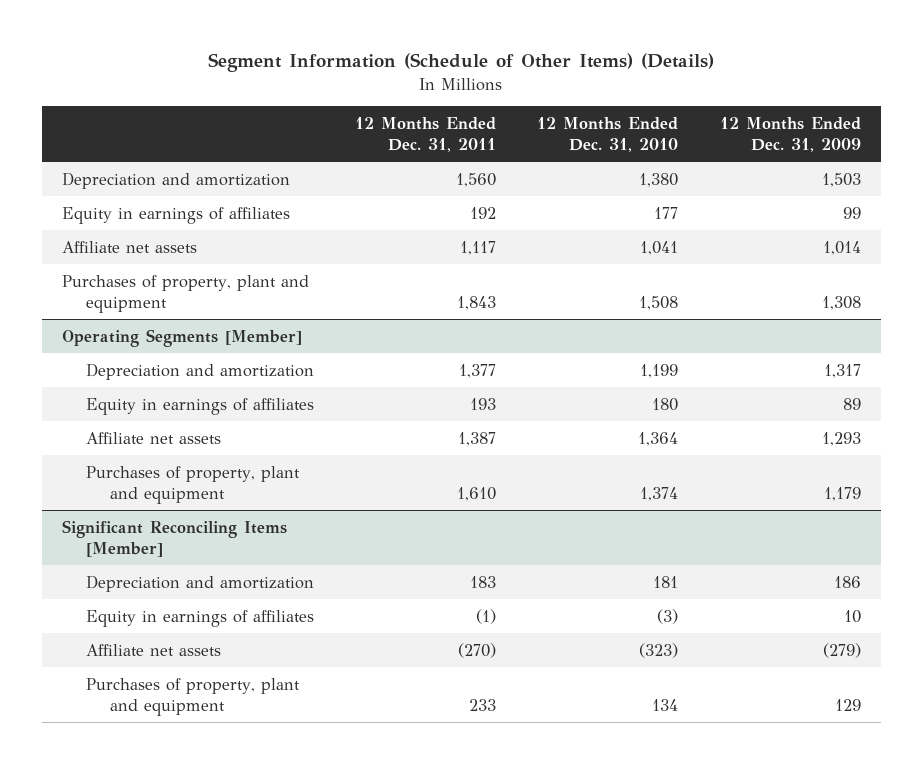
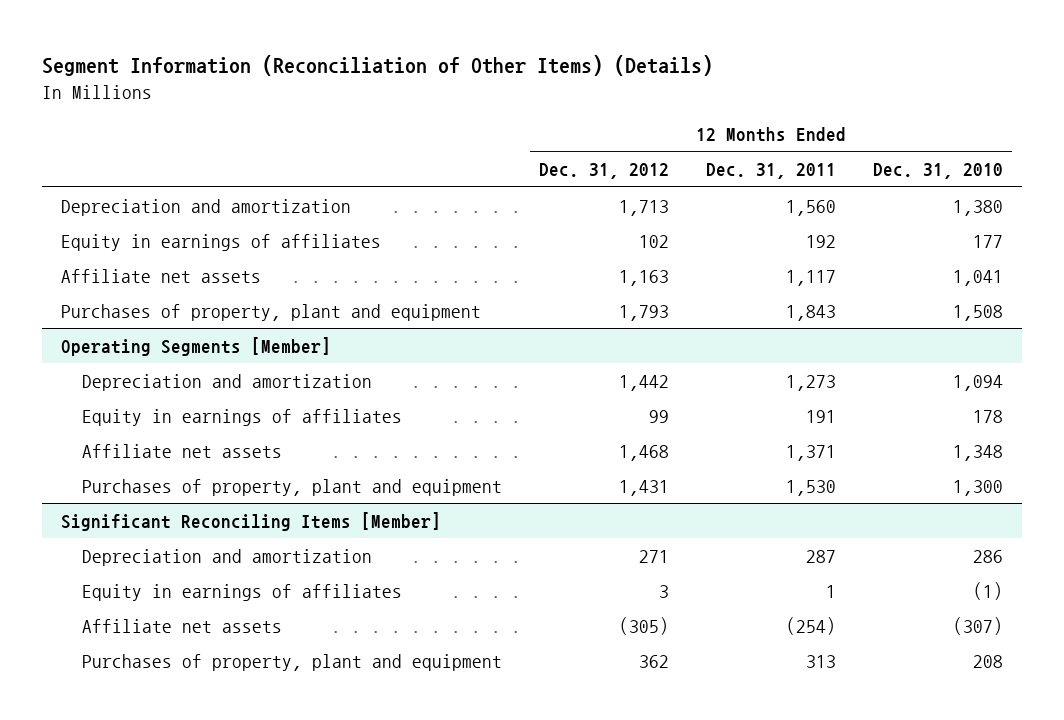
[208,53,715,73] Segment Information (Schedule of Other Items) (Details) -> [42,55,714,77] Segment Information (Reconciliation of Other Items) (Details)
[719,117,861,153] 12 Months Ended Dec. 31, 2009 -> none
none -> [539,163,670,180] Dec. 31, 2012
[459,363,497,378] 1,377 -> [786,374,837,391] 1,273
[640,363,679,378] 1,199 -> [953,374,1004,391] 1,094
[470,397,497,410] 193 -> [806,409,837,423] 191
[652,397,679,411] 180 -> [973,409,1004,423] 178
[458,431,497,446] 1,387 -> [786,444,837,461] 1,371
[638,431,679,446] 1,364 -> [953,444,1004,461] 1,348
[457,486,497,501] 1,610 -> [786,479,837,496] 1,530
[640,486,679,501] 1,374 -> [953,479,1004,496] 1,300
[470,575,497,588] 183 -> [806,549,837,563] 287
[653,575,679,588] 181 -> [973,549,1004,563] 286
[476,608,497,624] (1) -> [826,584,837,598] 1
[657,608,679,624] (3) -> [973,581,1004,600] (1)
[458,642,497,658] (270) -> [786,616,837,635] (254)
[639,642,679,658] (323) -> [953,616,1004,635] (307)
[469,698,497,711] 233 -> [806,654,837,668] 313
[652,698,679,711] 134 -> [973,654,1004,668] 208

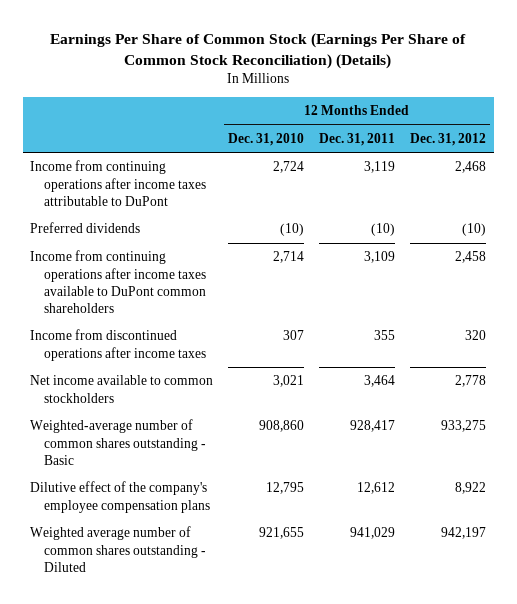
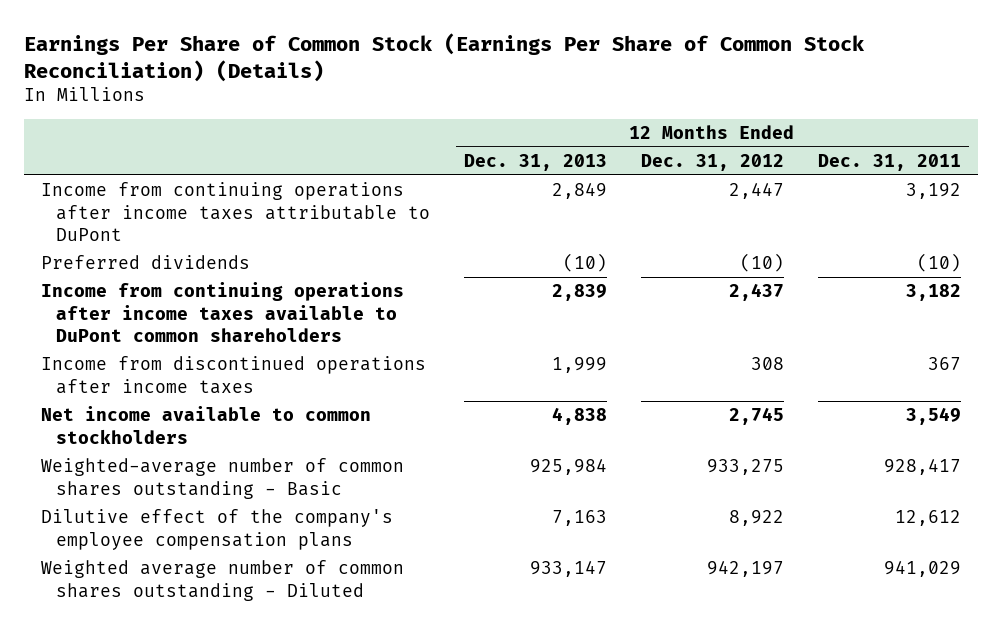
[228,132,305,146] Dec. 31, 2010 -> none
none -> [464,153,608,171] Dec. 31, 2013
[364,161,396,174] 3,119 -> [905,183,961,200] 3,192
[455,161,487,174] 2,468 -> [728,182,784,200] 2,447
[364,251,396,264] 3,109 -> [905,284,961,302] 3,182
[455,251,487,264] 2,458 -> [728,283,784,302] 2,437
[374,330,396,341] 355 -> [927,357,961,371] 367
[465,330,487,341] 320 -> [750,357,784,371] 308
[364,375,396,388] 3,464 -> [905,407,961,426] 3,549
[455,375,487,388] 2,778 -> [728,407,784,426] 2,745

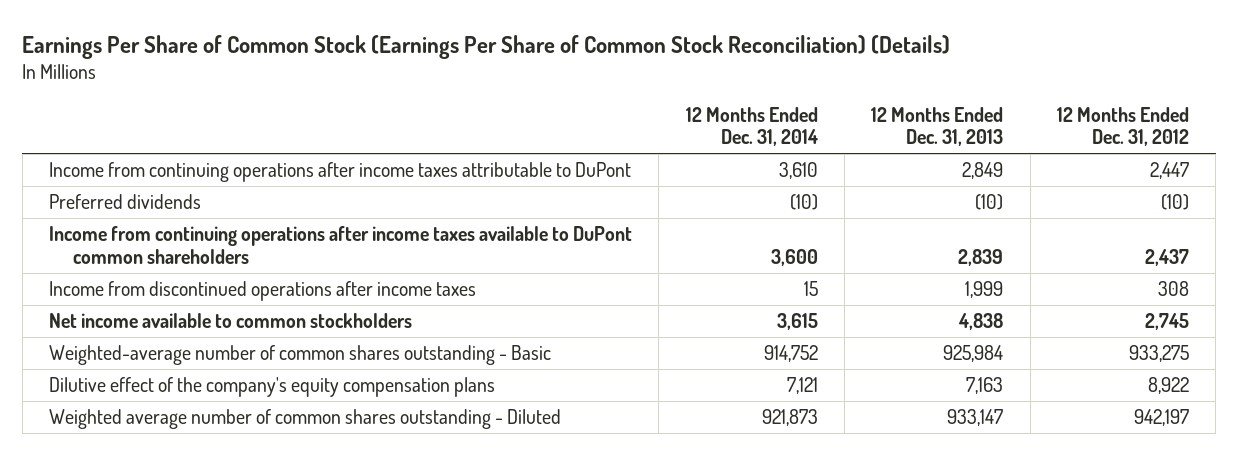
[817,153,961,171] Dec. 31, 2011 -> none
none -> [685,106,818,147] 12 Months Ended Dec. 31, 2014
[40,509,393,550] Dilutive effect of the company's employee compensation plans -> [49,377,496,398] Dilutive effect of the company's equity compensation plans

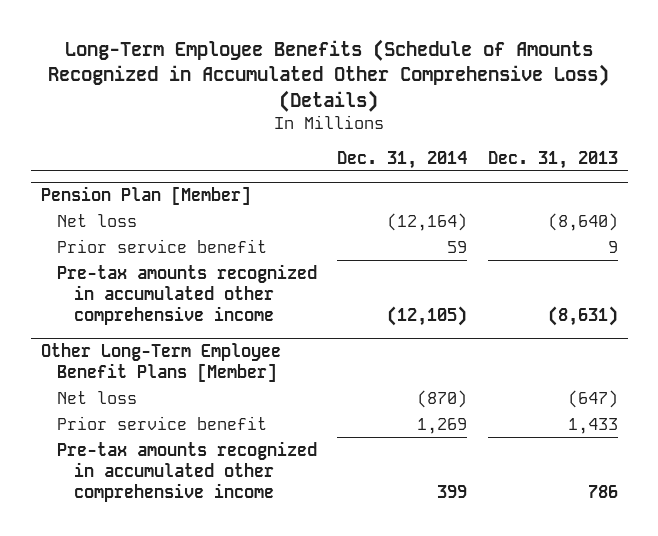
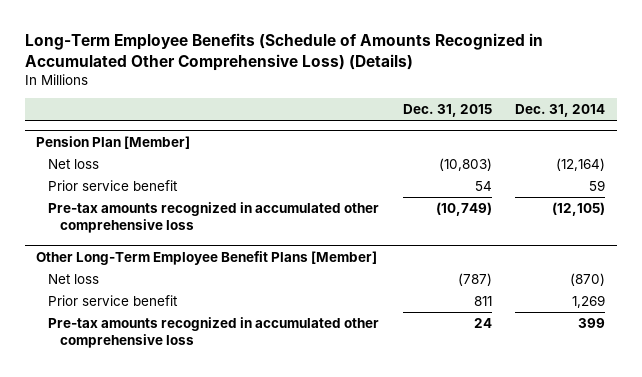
[487,150,618,169] Dec. 31, 2013 -> none
none -> [402,104,492,118] Dec. 31, 2015
[57,263,318,326] Pre-tax amounts recognized in accumulated other comprehensive income -> [48,202,380,234] Pre-tax amounts recognized in accumulated other comprehensive loss
[57,440,318,503] Pre-tax amounts recognized in accumulated other comprehensive income -> [48,317,380,349] Pre-tax amounts recognized in accumulated other comprehensive loss

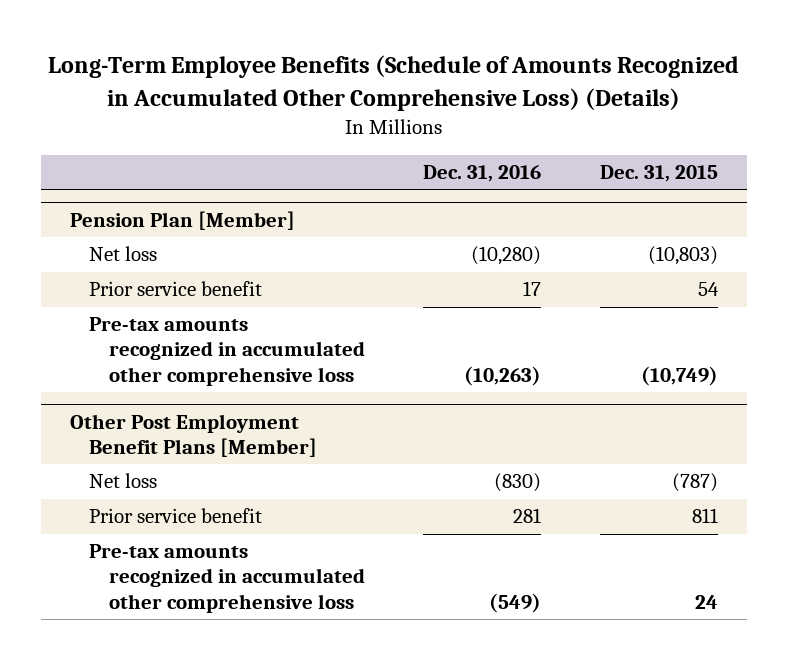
[515,104,606,118] Dec. 31, 2014 -> none
none -> [423,164,542,182] Dec. 31, 2016
[36,250,378,265] Other Long-Term Employee Benefit Plans [Member] -> [70,413,318,458] Other Post Employment Benefit Plans [Member]

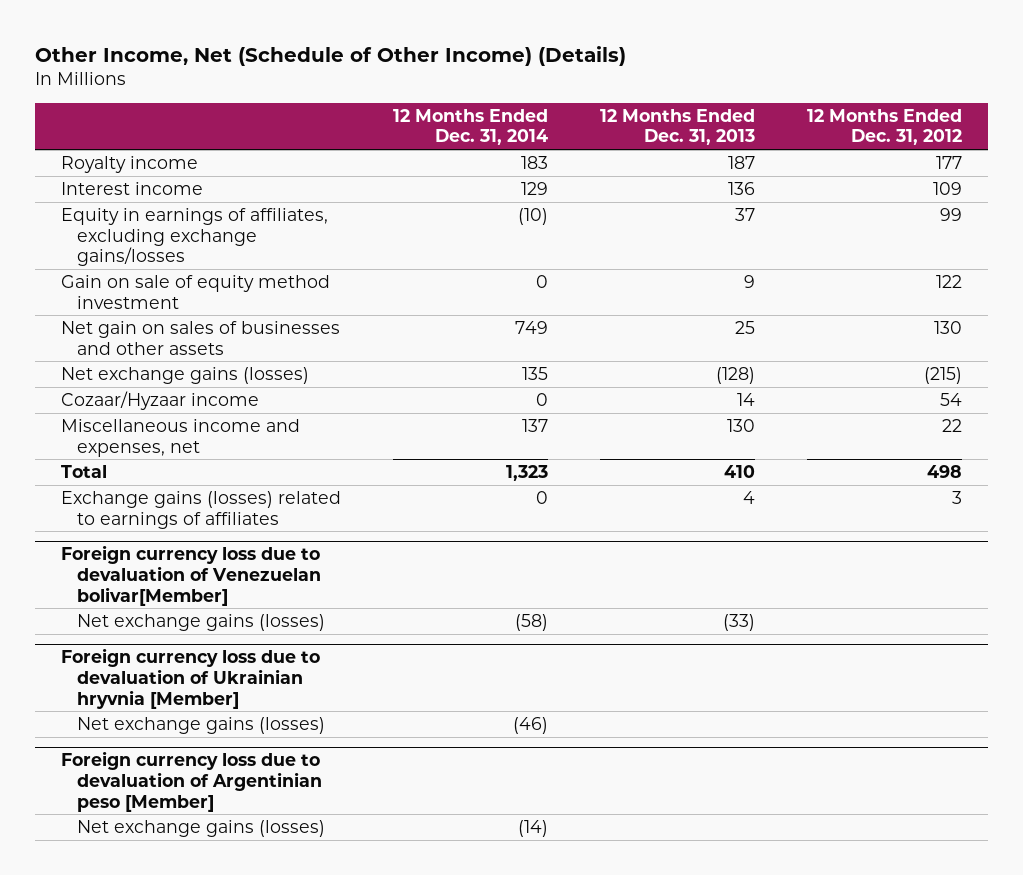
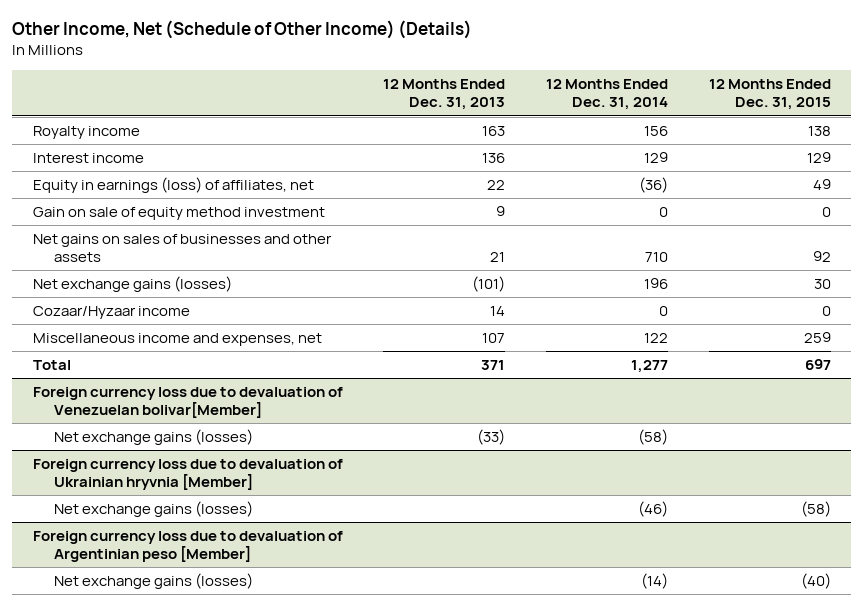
[806,108,962,146] 12 Months Ended Dec. 31, 2012 -> none
none -> [708,79,831,111] 12 Months Ended Dec. 31, 2015
[520,155,548,169] 183 -> [643,126,668,137] 156
[727,155,755,169] 187 -> [482,126,506,137] 163
[60,207,328,267] Equity in earnings of affiliates, excluding exchange gains/losses -> [32,177,314,194] Equity in earnings (loss) of affiliates, net
[517,207,548,225] (10) -> [638,177,668,194] (36)
[734,207,755,221] 37 -> [487,180,506,191] 22
[60,320,340,355] Net gain on sales of businesses and other assets -> [32,234,332,263] Net gains on sales of businesses and other assets
[514,320,548,334] 749 -> [644,252,668,263] 710
[734,320,755,334] 25 -> [490,252,506,263] 21
[521,366,548,380] 135 -> [643,278,668,290] 196
[715,366,755,384] (128) -> [472,276,506,293] (101)
[60,490,341,529] Exchange gains (losses) related to earnings of affiliates -> none
[521,418,548,432] 137 -> [643,333,668,344] 122
[726,418,755,432] 130 -> [482,333,506,344] 107
[505,464,548,481] 1,323 -> [630,360,668,374] 1,277
[723,464,755,478] 410 -> [481,360,506,371] 371

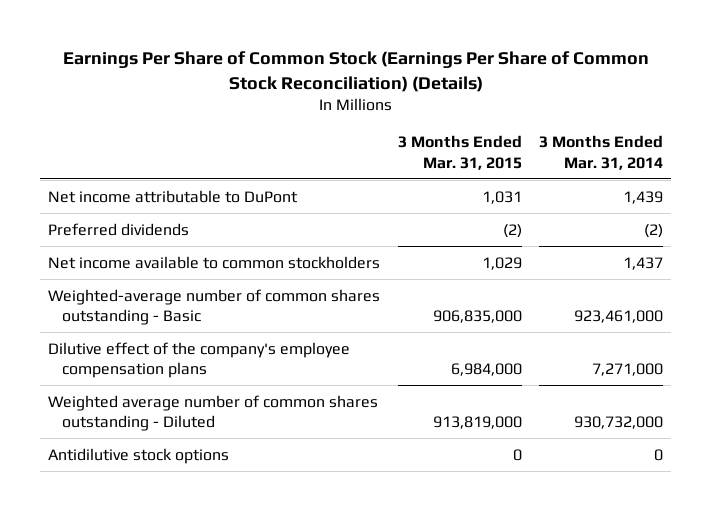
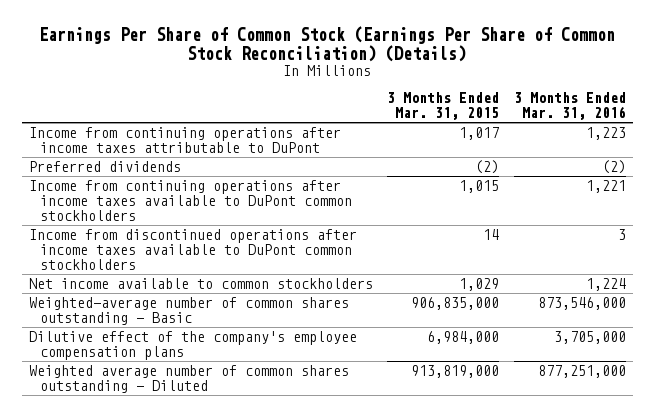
[538,135,663,170] 3 Months Ended Mar. 31, 2014 -> none
none -> [513,92,626,121] 3 Months Ended Mar. 31, 2016
[48,189,299,203] Net income attributable to DuPont -> [29,126,342,154] Income from continuing operations after income taxes attributable to DuPont
[481,190,522,204] 1,031 -> [459,126,500,140] 1,017
none -> [29,179,353,222] Income from continuing operations after income taxes available to DuPont common stockholders
none -> [29,228,358,271] Income from discontinued operations after income taxes available to DuPont common stockholders
[48,447,230,464] Antidilutive stock options -> none

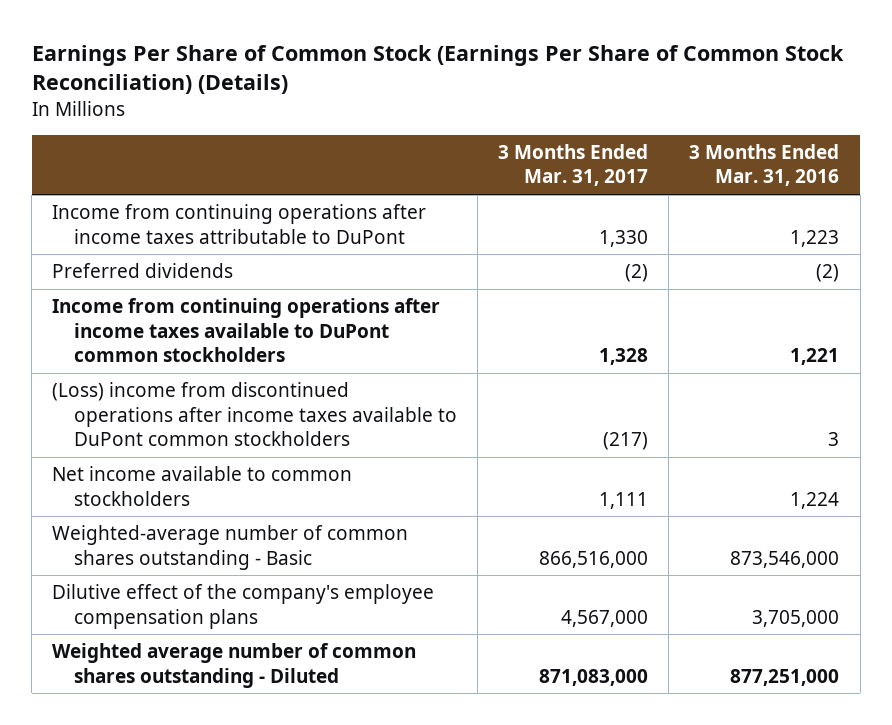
[387,92,500,121] 3 Months Ended Mar. 31, 2015 -> none
none -> [498,143,649,187] 3 Months Ended Mar. 31, 2017
[29,228,358,271] Income from discontinued operations after income taxes available to DuPont common stockholders -> [52,382,458,447] (Loss) income from discontinued operations after income taxes available to DuPont common stockholders

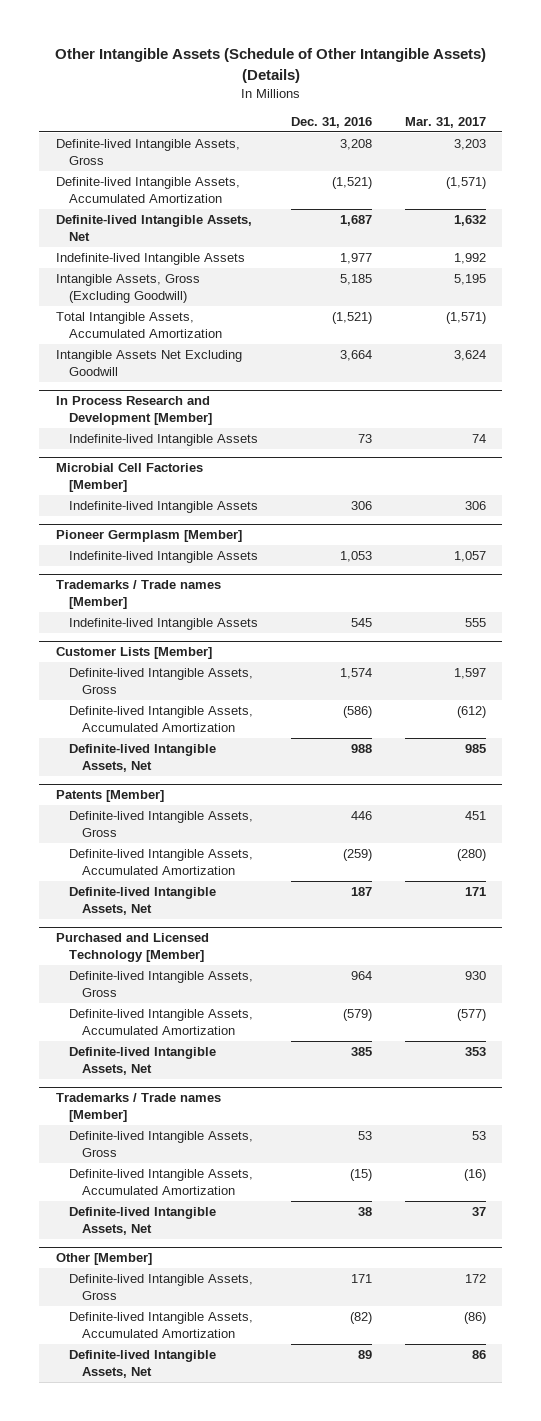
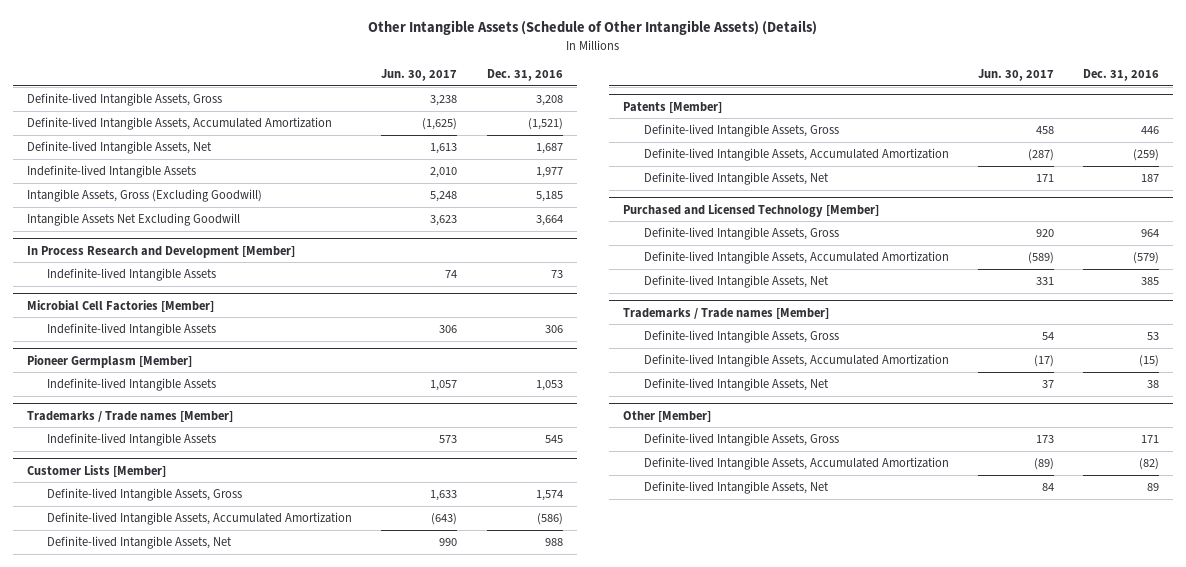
[404,116,486,128] Mar. 31, 2017 -> none
none -> [381,69,458,82] Jun. 30, 2017
[55,312,222,338] Total Intangible Assets, Accumulated Amortization -> none

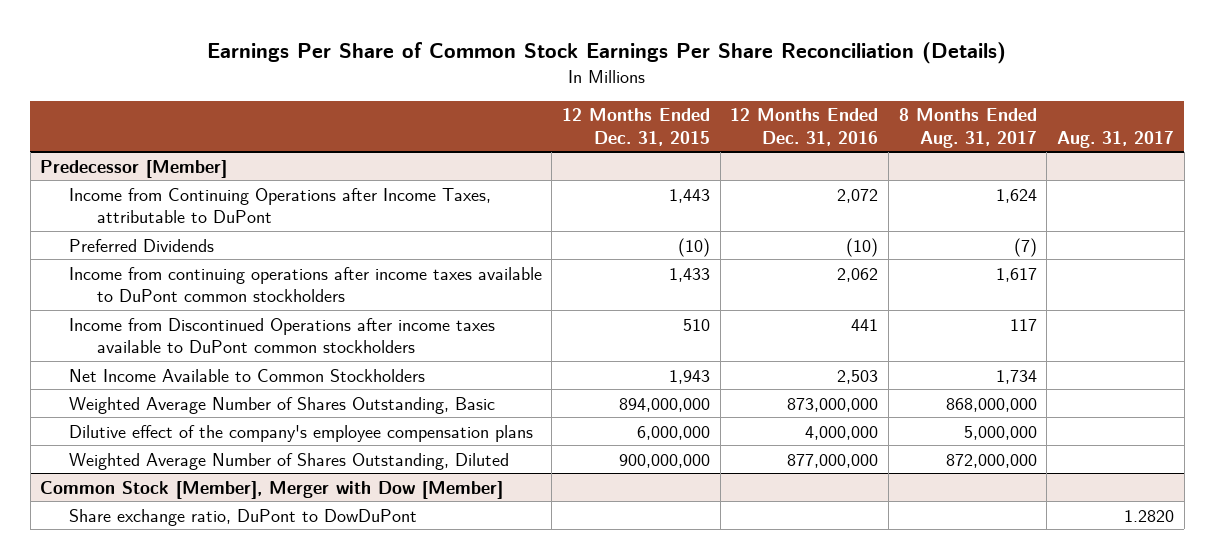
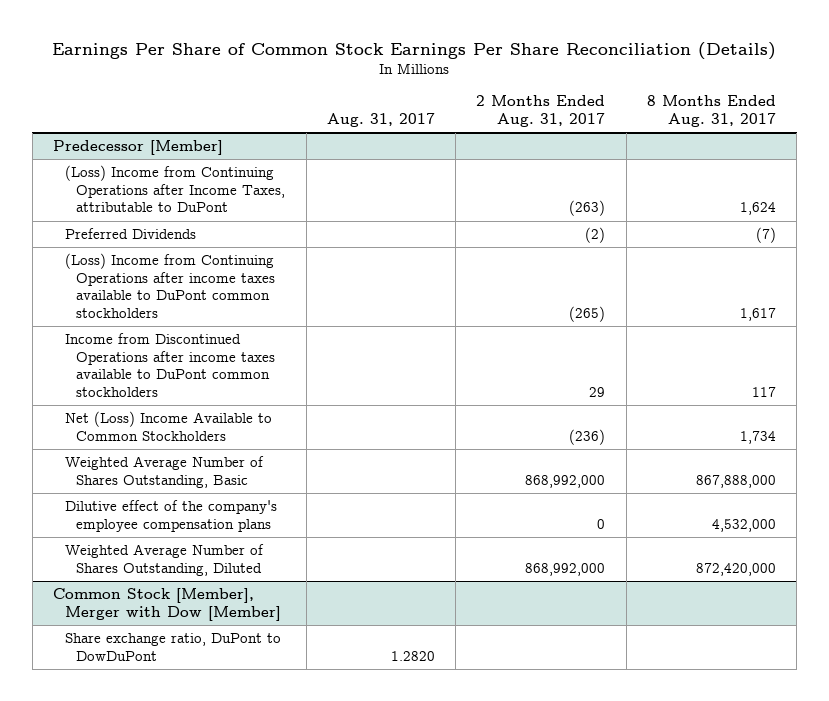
[562,108,711,146] 12 Months Ended Dec. 31, 2015 -> none
[730,108,879,146] 12 Months Ended Dec. 31, 2016 -> none
none -> [476,95,606,128] 2 Months Ended Aug. 31, 2017
[68,187,491,223] Income from Continuing Operations after Income Taxes, attributable to DuPont -> [64,165,286,213] (Loss) Income from Continuing Operations after Income Taxes, attributable to DuPont
[68,266,542,302] Income from continuing operations after income taxes available to DuPont common stockholders -> [64,253,276,319] (Loss) Income from Continuing Operations after income taxes available to DuPont common stockholders
[68,368,425,382] Net Income Available to Common Stockholders -> [64,411,272,441] Net (Loss) Income Available to Common Stockholders
[945,397,1037,412] 868,000,000 -> [695,474,776,488] 867,888,000
[963,425,1037,440] 5,000,000 -> [711,518,776,532] 4,532,000
[945,453,1037,468] 872,000,000 -> [695,562,776,576] 872,420,000

